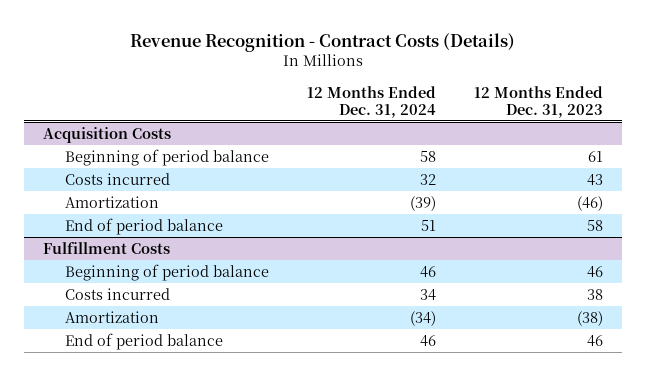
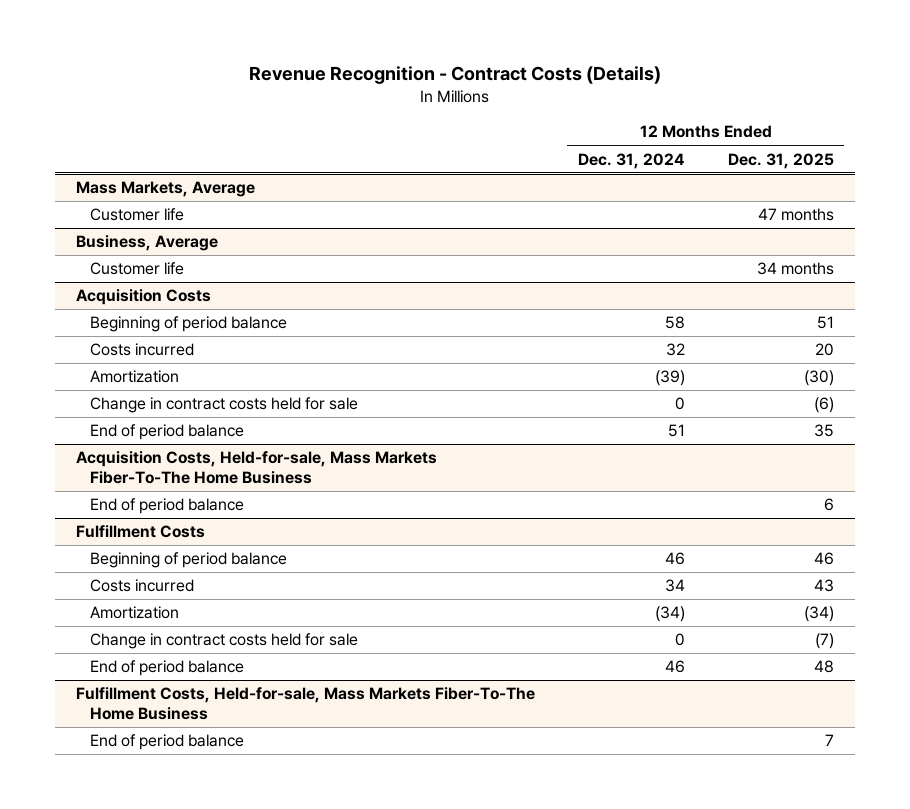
[473,85,603,118] 12 Months Ended Dec. 31, 2023 -> none
none -> [727,152,834,169] Dec. 31, 2025
none -> [76,181,256,198] Mass Markets, Average
none -> [90,208,185,222] Customer life
none -> [76,235,219,252] Business, Average
none -> [90,262,185,276] Customer life
none -> [90,397,359,414] Change in contract costs held for sale
none -> [76,451,438,485] Acquisition Costs, Held-for-sale, Mass Markets Fiber-To-The Home Business
none -> [90,498,245,515] End of period balance
none -> [90,633,359,650] Change in contract costs held for sale
none -> [76,687,536,721] Fulfillment Costs, Held-for-sale, Mass Markets Fiber-To-The Home Business
none -> [90,734,245,751] End of period balance

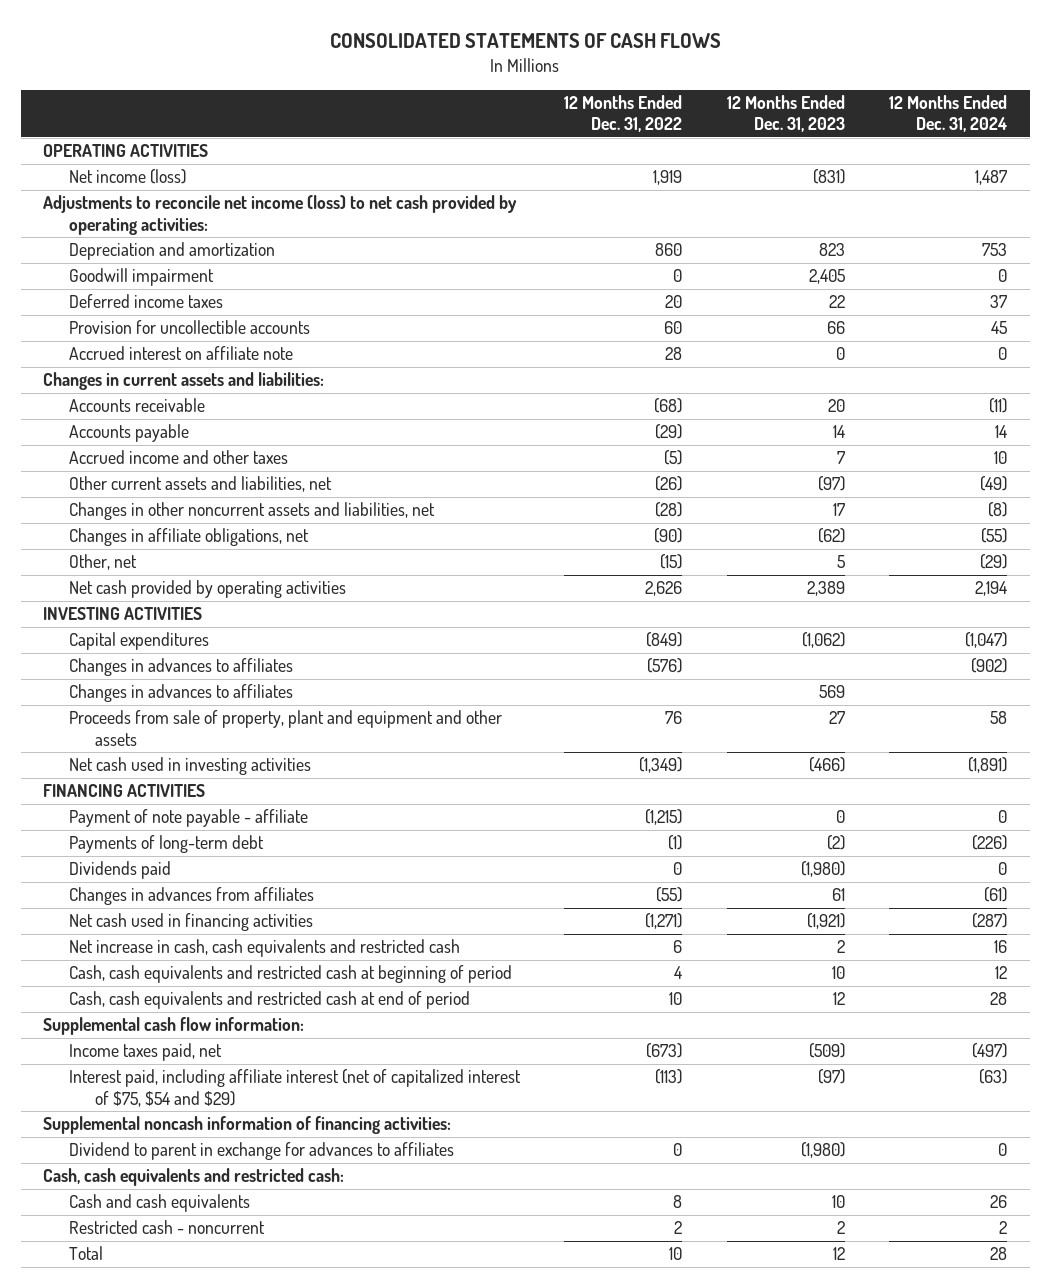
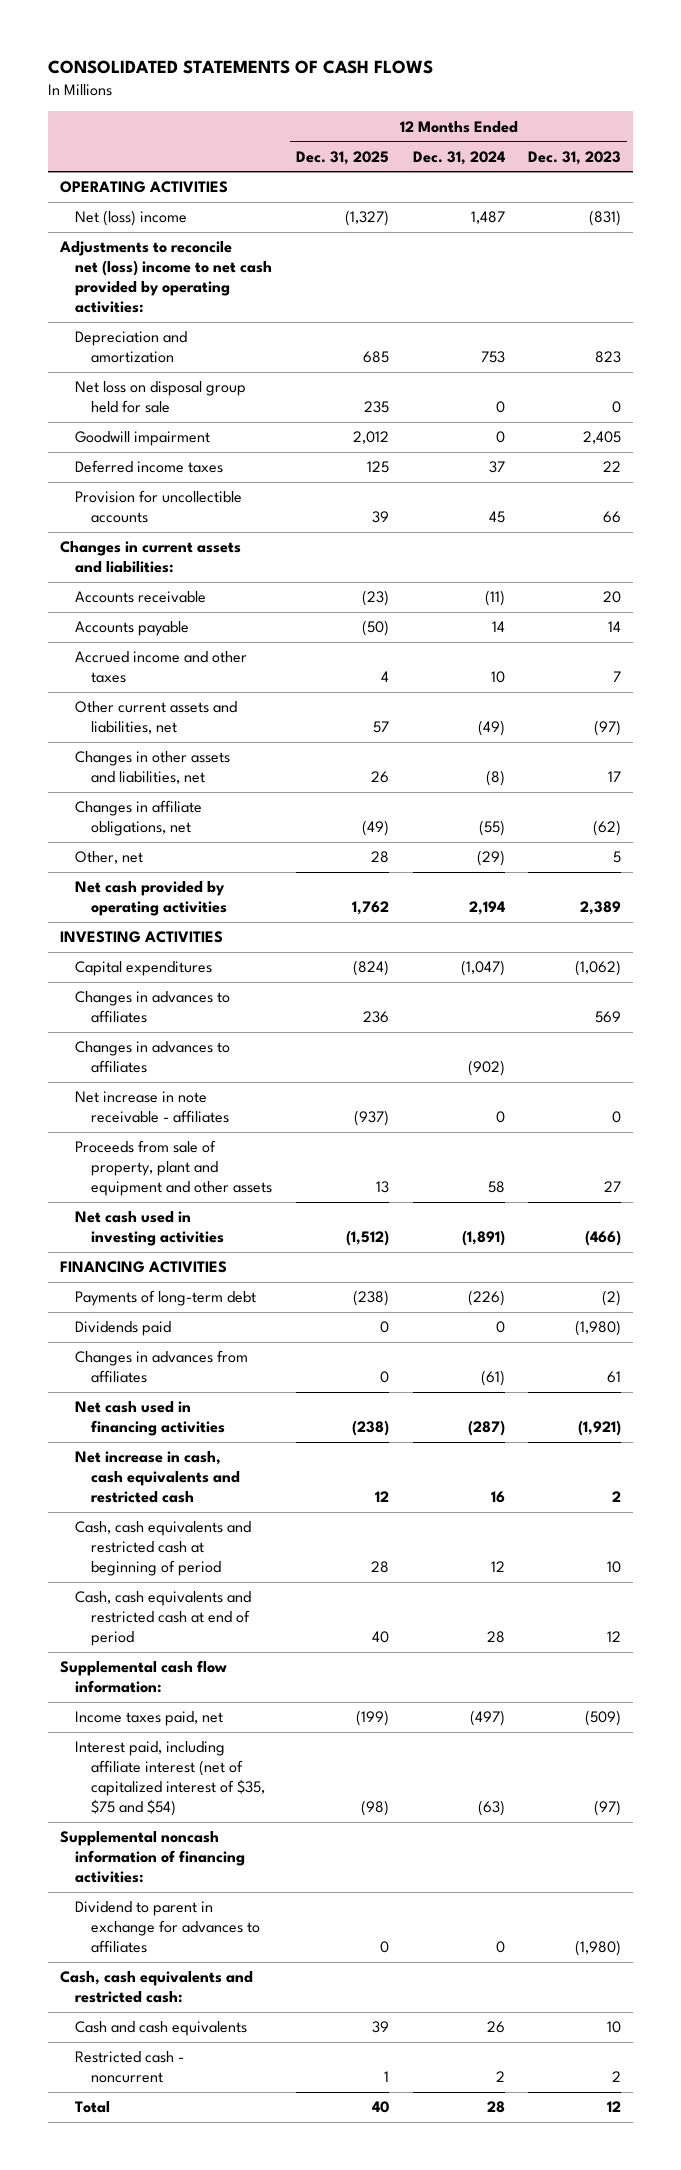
[564,95,683,133] 12 Months Ended Dec. 31, 2022 -> none
none -> [295,150,389,165] Dec. 31, 2025
[68,169,186,185] Net income (loss) -> [75,210,188,227] Net (loss) income
[43,195,518,235] Adjustments to reconcile net income (loss) to net cash provided by operating activities: -> [59,241,273,314] Adjustments to reconcile net (loss) income to net cash provided by operating activities:
none -> [75,381,247,414] Net loss on disposal group held for sale
[68,346,293,361] Accrued interest on affiliate note -> none
[68,502,435,521] Changes in other noncurrent assets and liabilities, net -> [75,751,231,785] Changes in other assets and liabilities, net
[68,658,293,677] Changes in advances to affiliates -> [75,1041,231,1074] Changes in advances to affiliates
none -> [75,1091,229,1124] Net increase in note receivable - affiliates
[68,809,308,828] Payment of note payable - affiliate -> none
[68,1069,521,1107] Interest paid, including affiliate interest (net of capitalized interest of $75, $54 and $29) -> [75,1741,265,1817] Interest paid, including affiliate interest (net of capitalized interest of $35, $75 and $54)

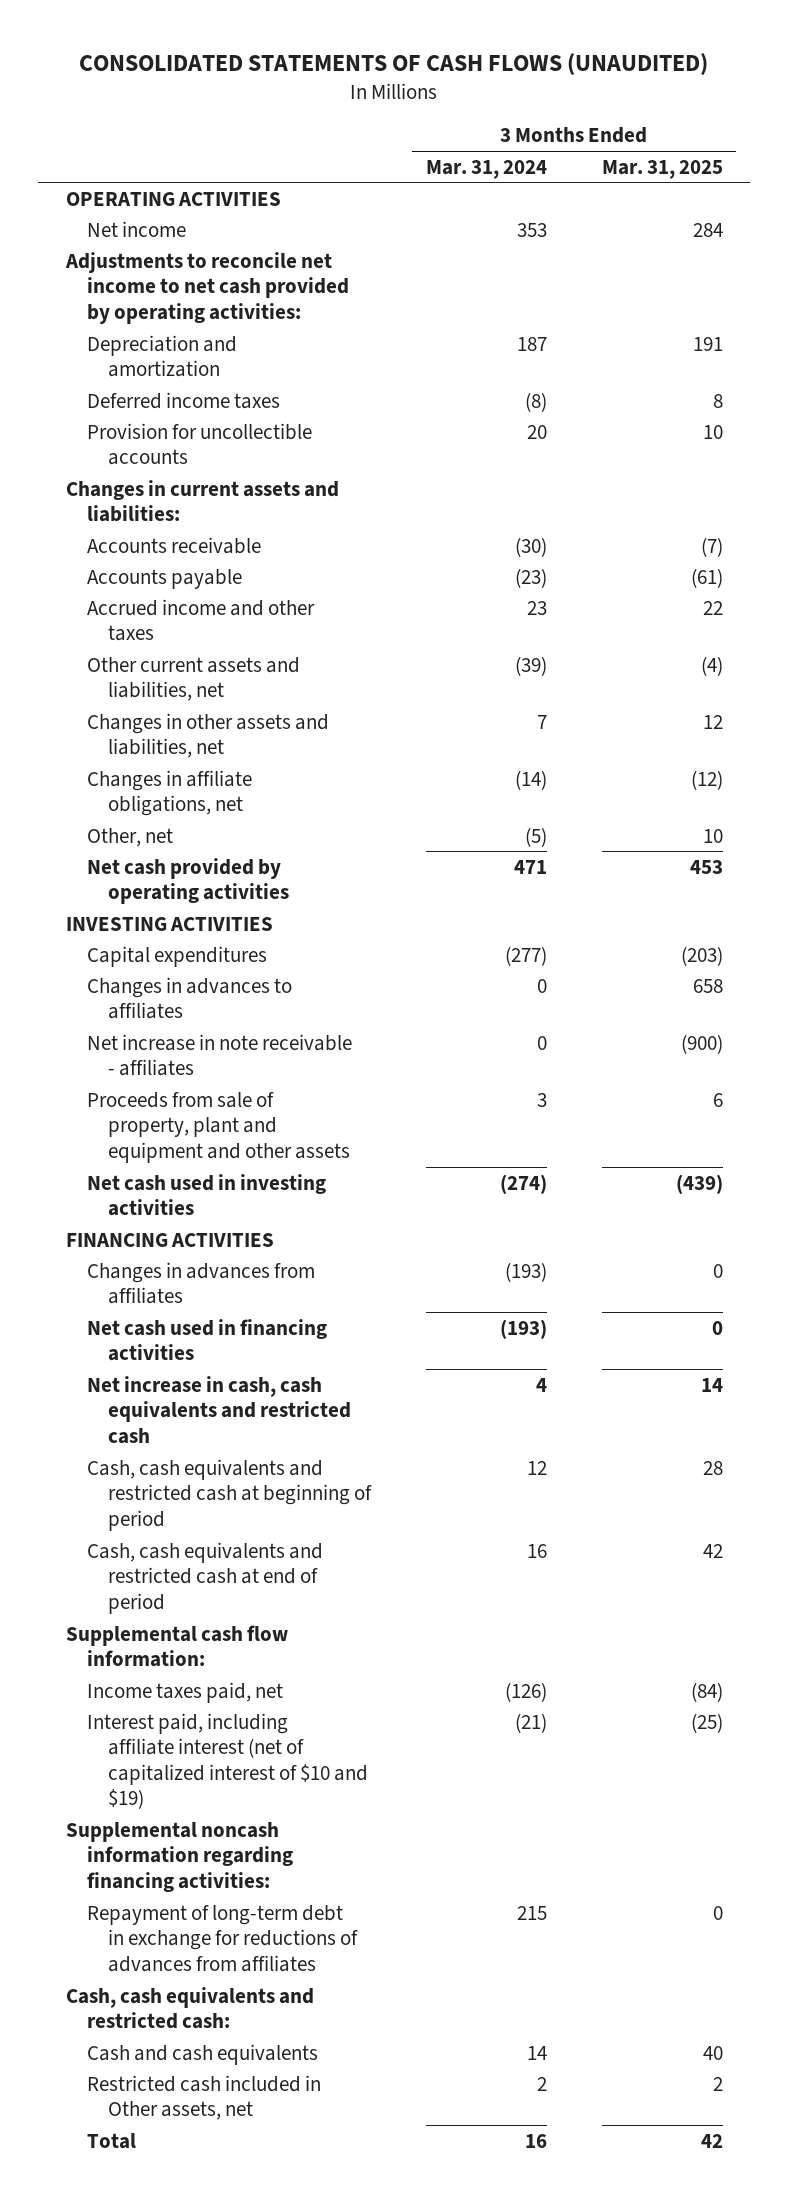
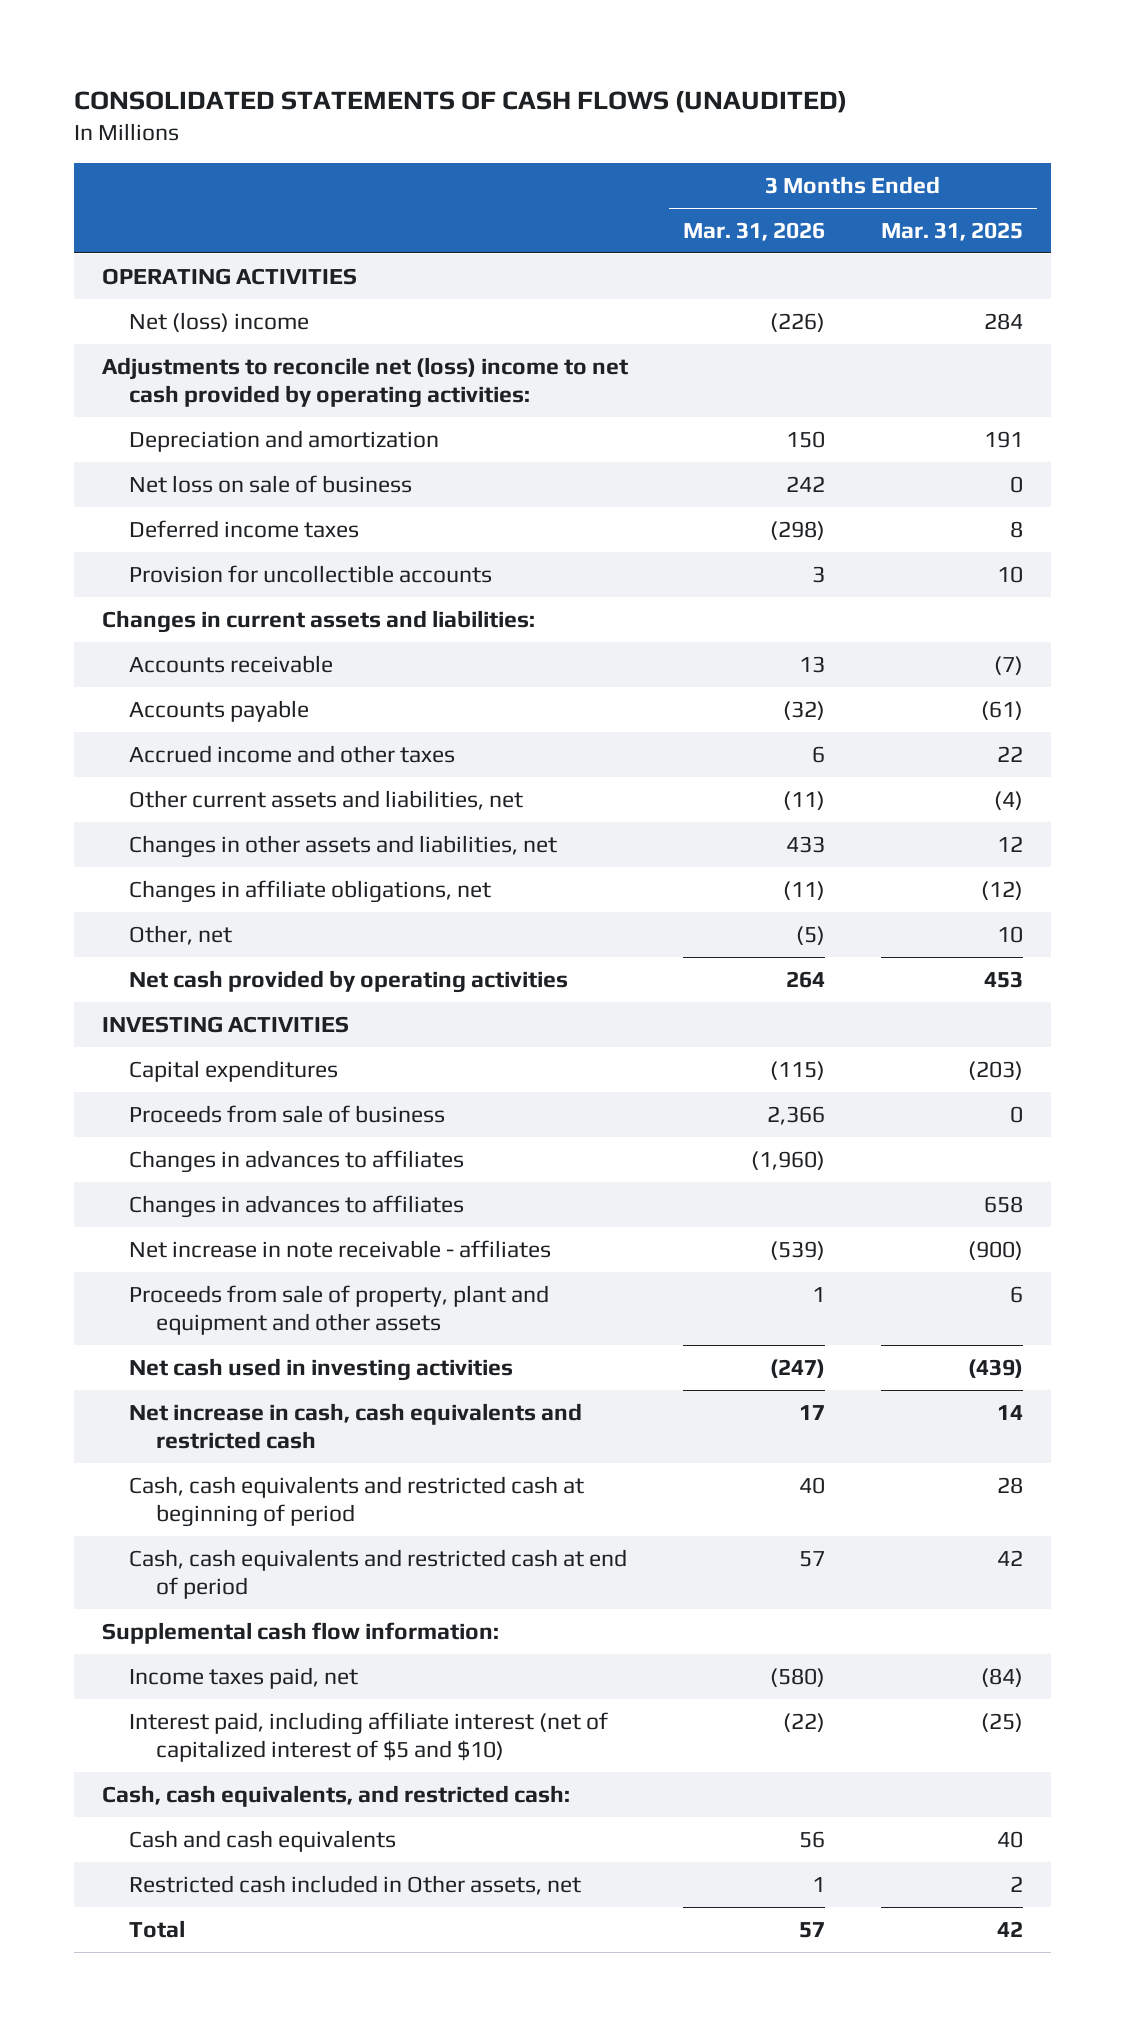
[425,159,547,179] Mar. 31, 2024 -> none
none -> [683,221,826,241] Mar. 31, 2026
[86,220,186,237] Net income -> [128,311,309,332] Net (loss) income
[64,251,349,324] Adjustments to reconcile net income to net cash provided by operating activities: -> [101,356,628,409] Adjustments to reconcile net (loss) income to net cash provided by operating activities:
none -> [128,474,412,493] Net loss on sale of business
none -> [128,1104,445,1123] Proceeds from sale of business
none -> [128,1149,464,1173] Changes in advances to affiliates
[65,1232,274,1247] FINANCING ACTIVITIES -> none
[86,1261,315,1305] Changes in advances from affiliates -> none
[86,1318,327,1362] Net cash used in financing activities -> none
[65,1821,293,1892] Supplemental noncash information regarding financing activities: -> none
[86,1904,358,1972] Repayment of long-term debt in exchange for reductions of advances from affiliates -> none
[86,1712,368,1810] Interest paid, including affiliate interest (net of capitalized interest of $10 and $19) -> [128,1711,608,1763] Interest paid, including affiliate interest (net of capitalized interest of $5 and $10)
[65,1986,314,2030] Cash, cash equivalents and restricted cash: -> [101,1784,570,1807] Cash, cash equivalents, and restricted cash:

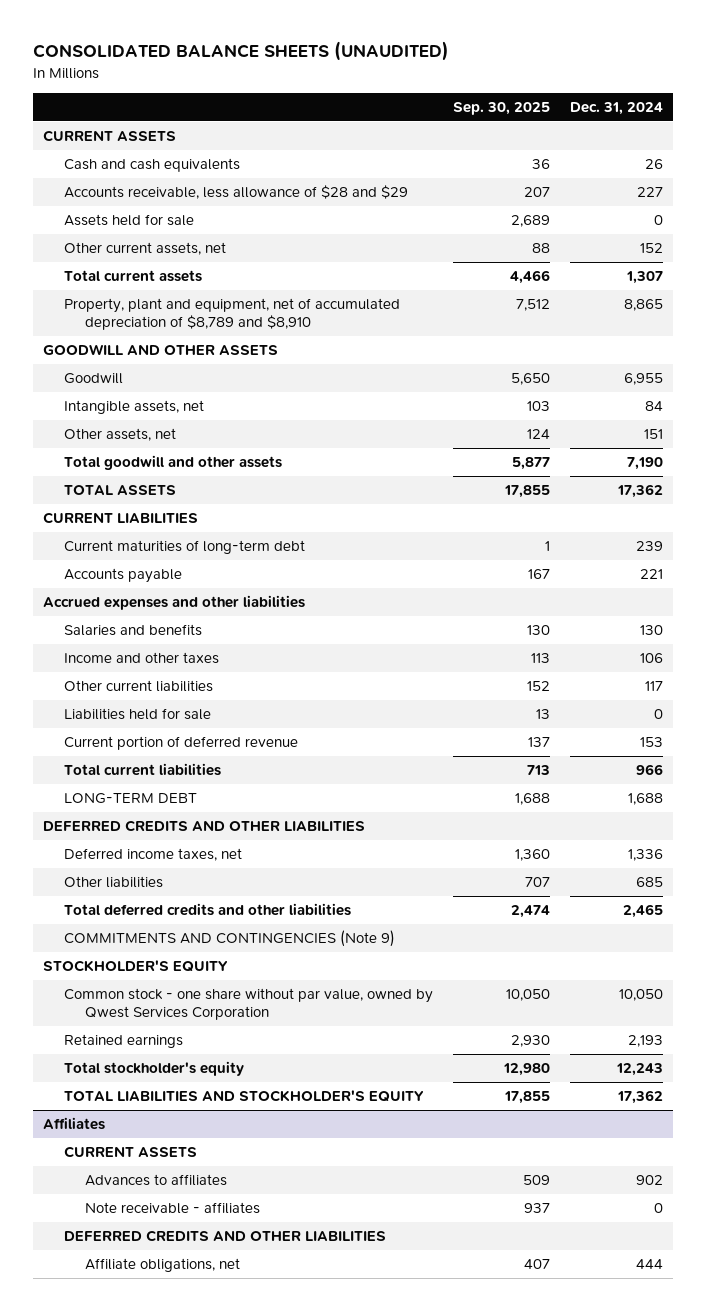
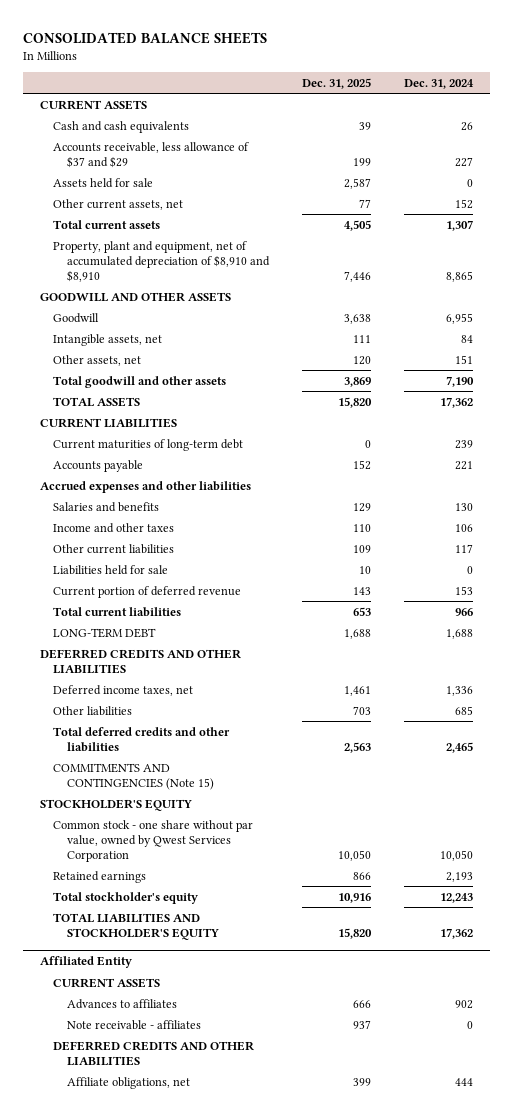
[33,40,450,61] CONSOLIDATED BALANCE SHEETS (UNAUDITED) -> [23,31,268,44] CONSOLIDATED BALANCE SHEETS
[452,101,550,115] Sep. 30, 2025 -> none
none -> [302,77,372,89] Dec. 31, 2025
[64,185,409,200] Accounts receivable, less allowance of $28 and $29 -> [53,141,250,168] Accounts receivable, less allowance of $37 and $29
[64,298,401,330] Property, plant and equipment, net of accumulated depreciation of $8,789 and $8,910 -> [53,240,271,282] Property, plant and equipment, net of accumulated depreciation of $8,910 and $8,910
[64,930,396,948] COMMITMENTS AND CONTINGENCIES (Note 9) -> [53,762,215,790] COMMITMENTS AND CONTINGENCIES (Note 15)
[43,1117,106,1131] Affiliates -> [39,956,132,969] Affiliated Entity

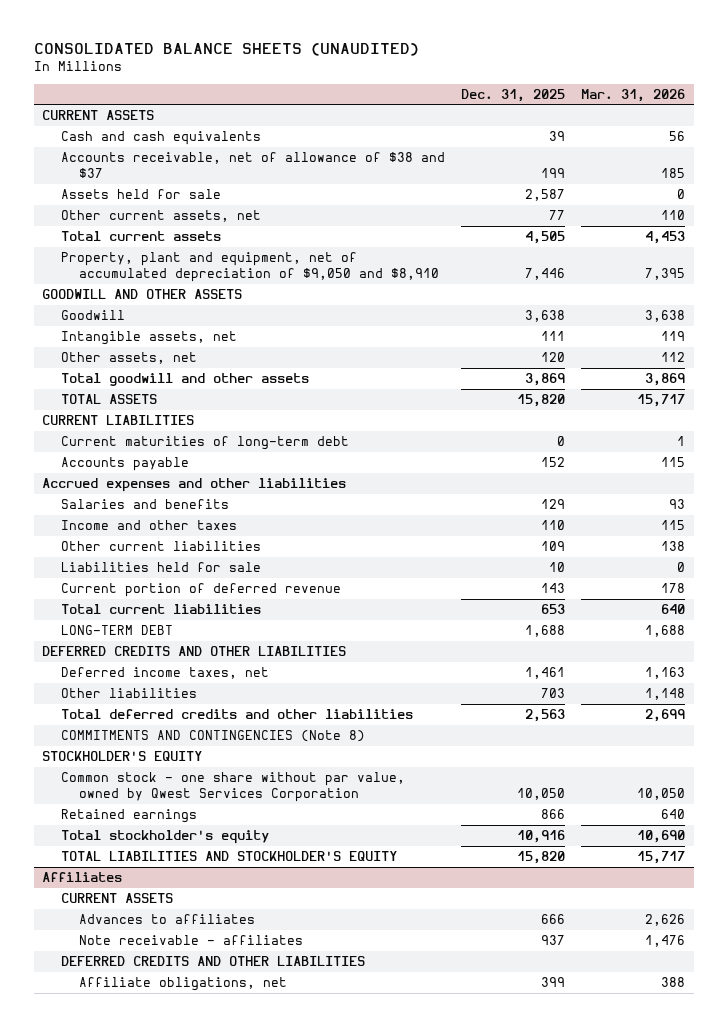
[23,31,268,44] CONSOLIDATED BALANCE SHEETS -> [34,43,420,57] CONSOLIDATED BALANCE SHEETS (UNAUDITED)
[404,78,475,89] Dec. 31, 2024 -> none
none -> [581,88,686,102] Mar. 31, 2026
[53,141,250,168] Accounts receivable, less allowance of $37 and $29 -> [60,152,445,179] Accounts receivable, net of allowance of $38 and $37
[53,240,271,282] Property, plant and equipment, net of accumulated depreciation of $8,910 and $8,910 -> [60,252,440,283] Property, plant and equipment, net of accumulated depreciation of $9,050 and $8,910
[53,762,215,790] COMMITMENTS AND CONTINGENCIES (Note 15) -> [60,730,365,743] COMMITMENTS AND CONTINGENCIES (Note 8)
[39,956,132,969] Affiliated Entity -> [42,872,123,883] Affiliates

